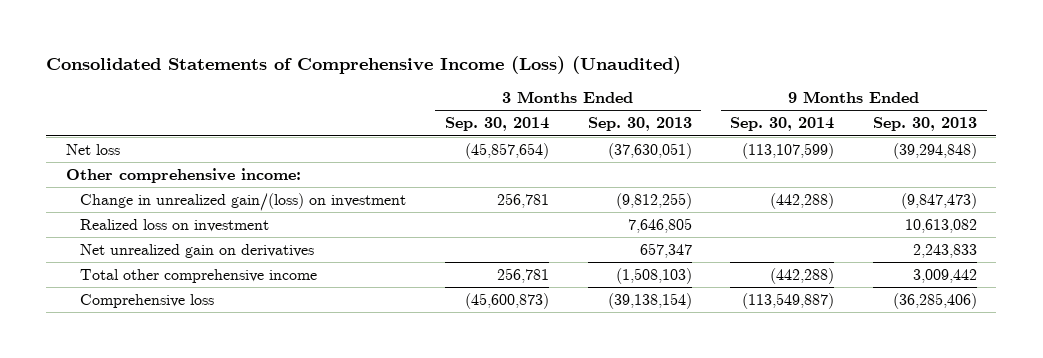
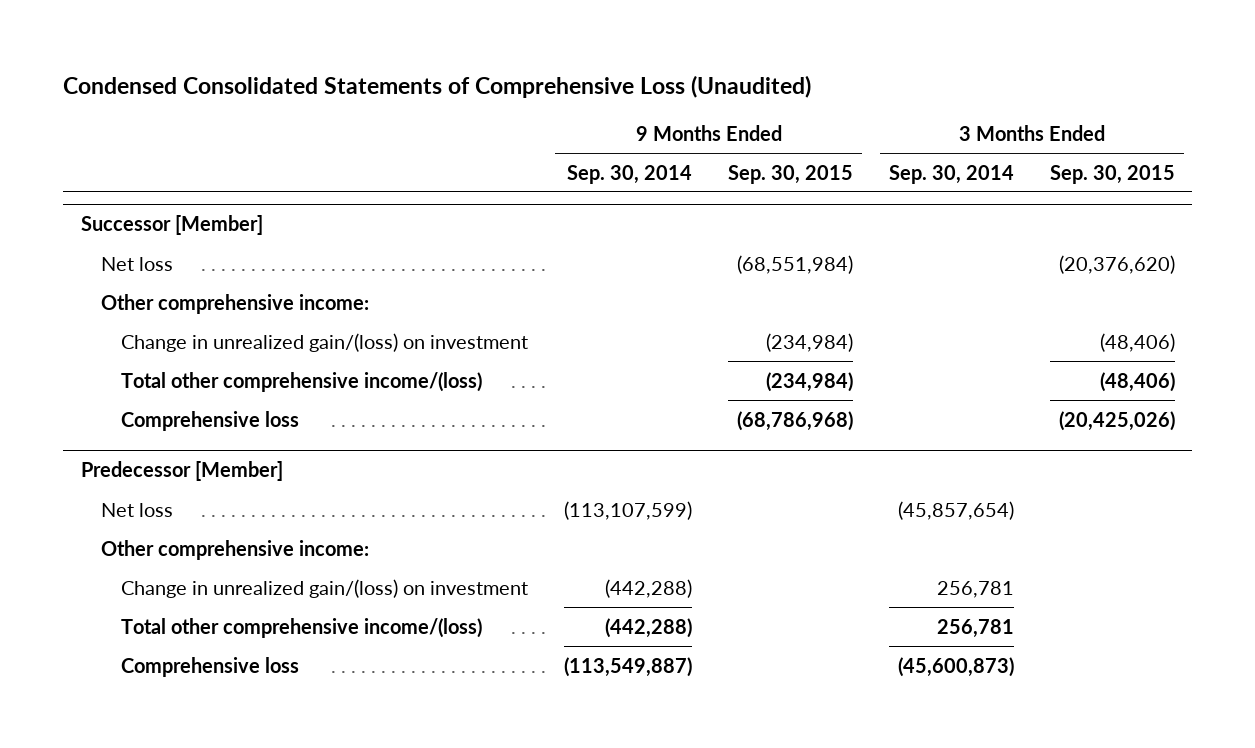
[46,56,682,75] Consolidated Statements of Comprehensive Income (Loss) (Unaudited) -> [62,74,811,98] Condensed Consolidated Statements of Comprehensive Loss (Unaudited)
[587,117,692,132] Sep. 30, 2013 -> none
[873,117,978,132] Sep. 30, 2013 -> none
none -> [728,164,854,184] Sep. 30, 2015
none -> [1049,164,1175,184] Sep. 30, 2015
none -> [80,215,263,236] Successor [Member]
none -> [100,256,173,271] Net loss
none -> [100,293,369,314] Other comprehensive income:
none -> [121,332,529,352] Change in unrealized gain/(loss) on investment
none -> [121,371,483,392] Total other comprehensive income/(loss)
none -> [121,410,300,431] Comprehensive loss
none -> [80,461,283,482] Predecessor [Member]
[80,218,270,232] Realized loss on investment -> none
[80,243,315,258] Net unrealized gain on derivatives -> none
[80,268,318,283] Total other comprehensive income -> [121,617,483,638] Total other comprehensive income/(loss)

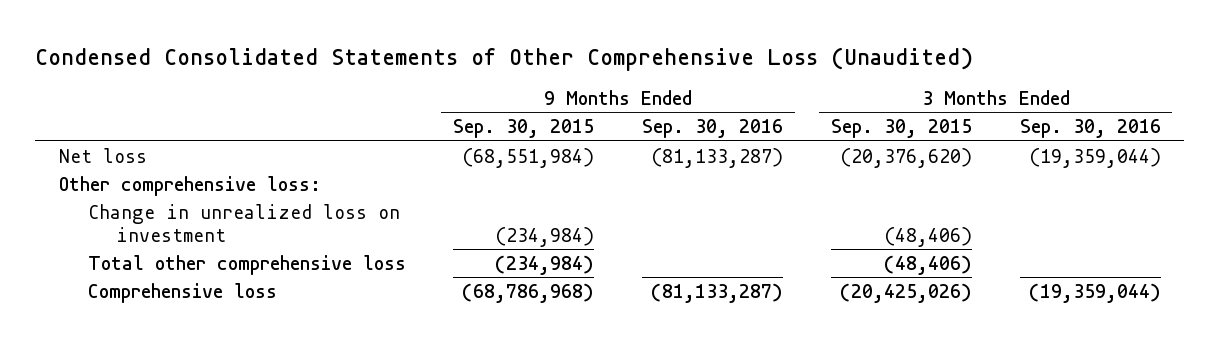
[62,74,811,98] Condensed Consolidated Statements of Comprehensive Loss (Unaudited) -> [35,47,974,72] Condensed Consolidated Statements of Other Comprehensive Loss (Unaudited)
[567,164,693,184] Sep. 30, 2014 -> none
[888,164,1014,184] Sep. 30, 2014 -> none
none -> [642,119,784,139] Sep. 30, 2016
none -> [1019,119,1161,139] Sep. 30, 2016
[80,215,263,236] Successor [Member] -> none
[100,293,369,314] Other comprehensive income: -> [59,175,322,196] Other comprehensive loss:
[121,332,529,352] Change in unrealized gain/(loss) on investment -> [87,203,400,242] Change in unrealized loss on investment
[121,371,483,392] Total other comprehensive income/(loss) -> [87,254,406,275] Total other comprehensive loss
[80,461,283,482] Predecessor [Member] -> none
[100,502,173,517] Net loss -> none
[100,539,369,560] Other comprehensive income: -> none
[121,578,529,598] Change in unrealized gain/(loss) on investment -> none
[121,617,483,638] Total other comprehensive income/(loss) -> none
[121,656,300,677] Comprehensive loss -> none

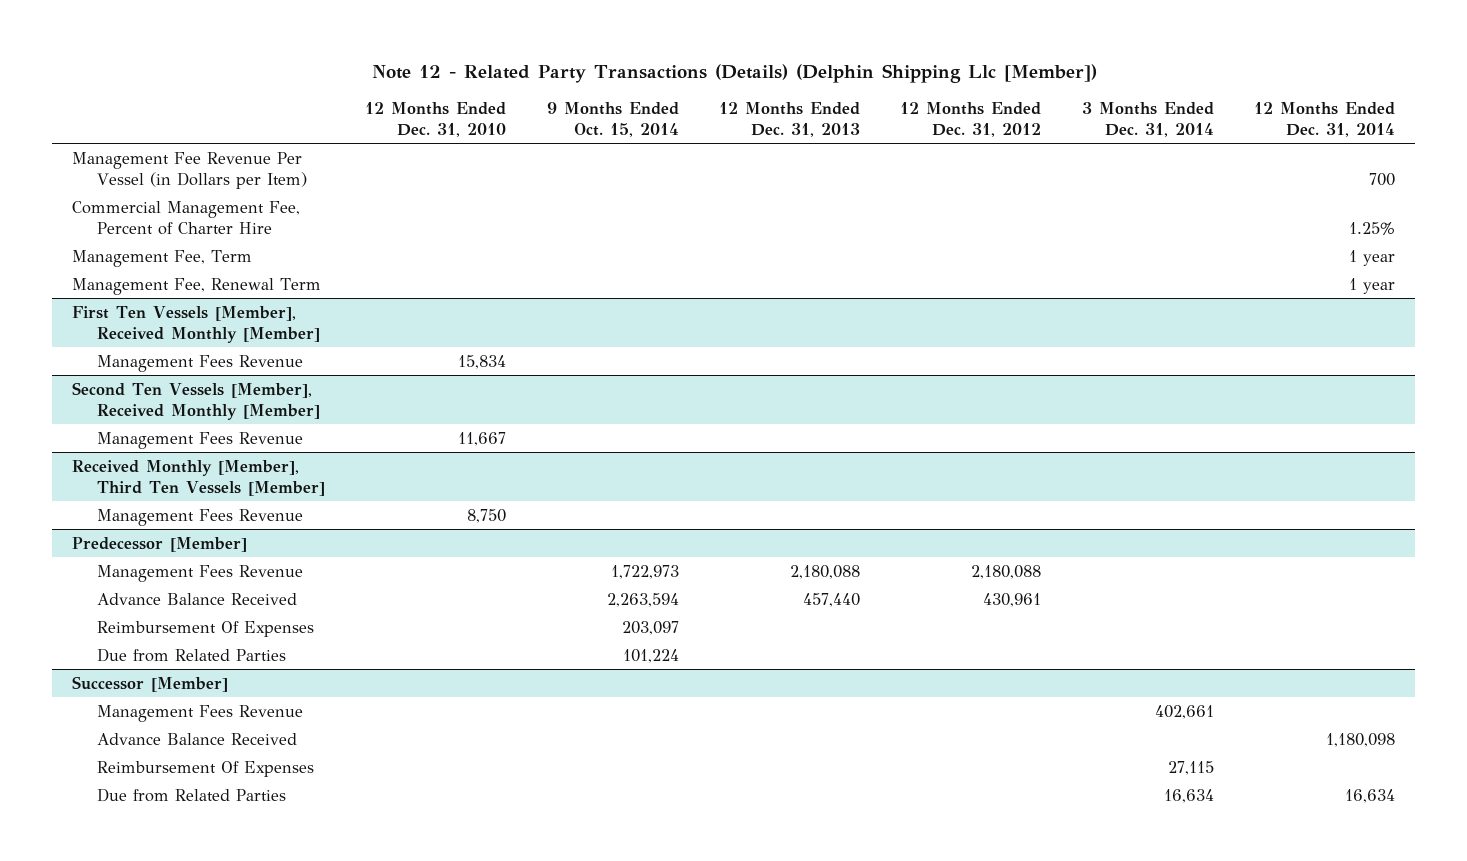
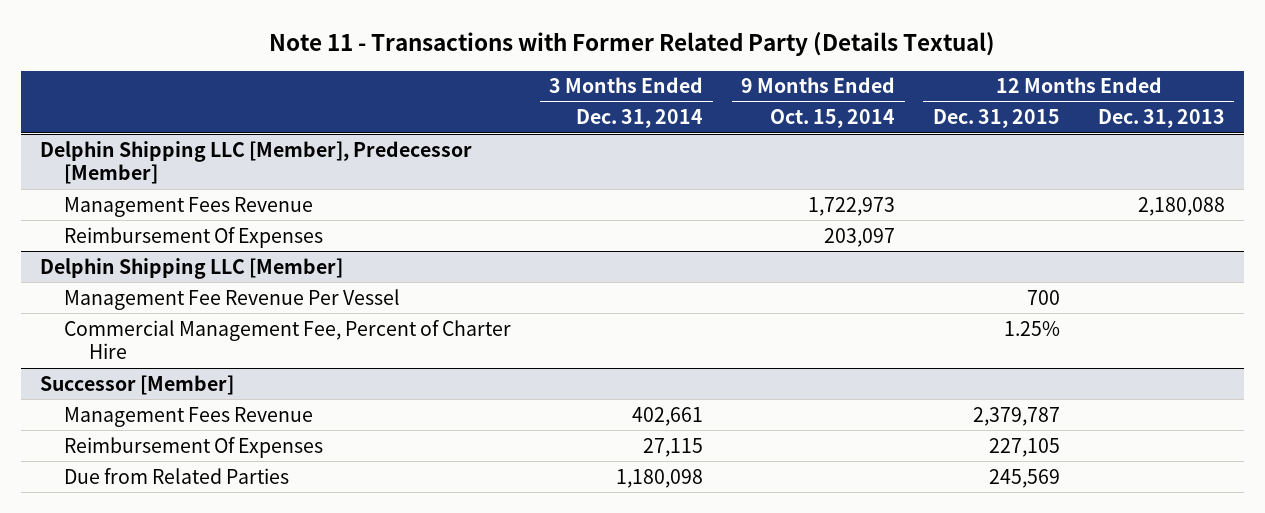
[371,63,1097,83] Note 12 - Related Party Transactions (Details) (Delphin Shipping Llc [Member]) -> [269,32,996,57] Note 11 - Transactions with Former Related Party (Details Textual)
[365,101,507,138] 12 Months Ended Dec. 31, 2010 -> none
[900,101,1042,138] 12 Months Ended Dec. 31, 2012 -> none
[1253,101,1395,138] 12 Months Ended Dec. 31, 2014 -> none
none -> [932,109,1060,129] Dec. 31, 2015
[72,151,308,189] Management Fee Revenue Per Vessel (in Dollars per Item) -> none
[72,200,301,235] Commercial Management Fee, Percent of Charter Hire -> none
[72,249,253,267] Management Fee, Term -> none
[72,277,322,295] Management Fee, Renewal Term -> none
[72,305,321,343] First Ten Vessels [Member], Received Monthly [Member] -> none
[97,354,304,372] Management Fees Revenue -> none
[72,381,321,420] Second Ten Vessels [Member], Received Monthly [Member] -> none
[97,431,304,449] Management Fees Revenue -> none
[72,459,326,496] Received Monthly [Member], Third Ten Vessels [Member] -> none
[97,508,304,526] Management Fees Revenue -> none
[72,536,248,552] Predecessor [Member] -> [39,140,472,185] Delphin Shipping LLC [Member], Predecessor [Member]
[97,592,298,605] Advance Balance Received -> none
[97,647,287,662] Due from Related Parties -> none
none -> [39,257,343,279] Delphin Shipping LLC [Member]
none -> [64,288,401,310] Management Fee Revenue Per Vessel
none -> [64,319,512,360] Commercial Management Fee, Percent of Charter Hire
[97,732,298,745] Advance Balance Received -> none
[1163,788,1214,803] 16,634 -> [616,468,704,488] 1,180,098

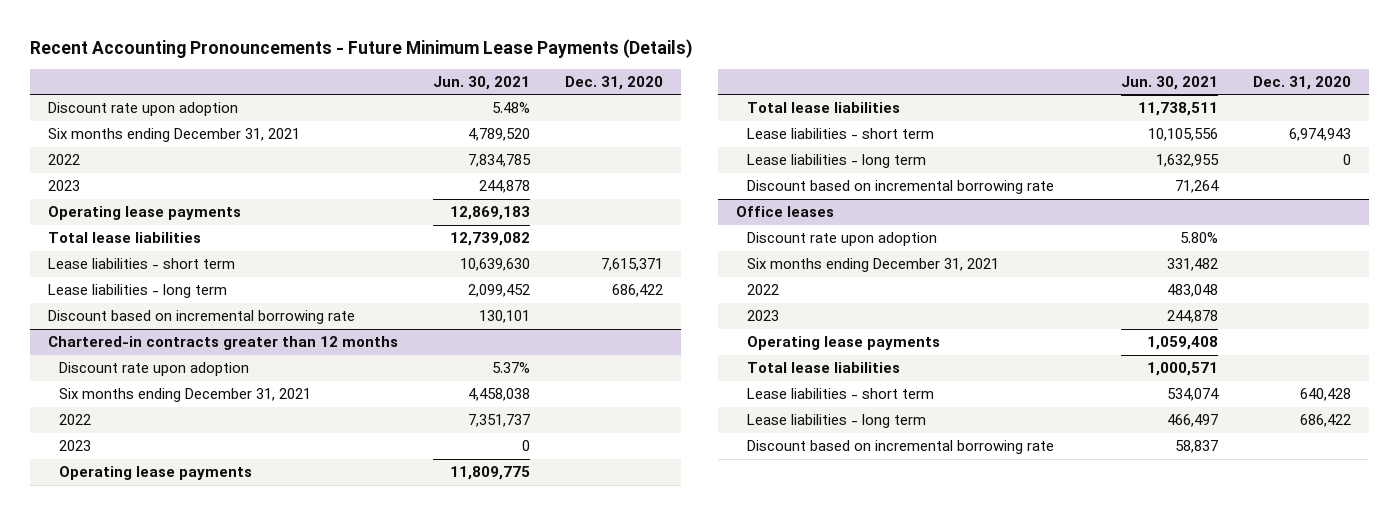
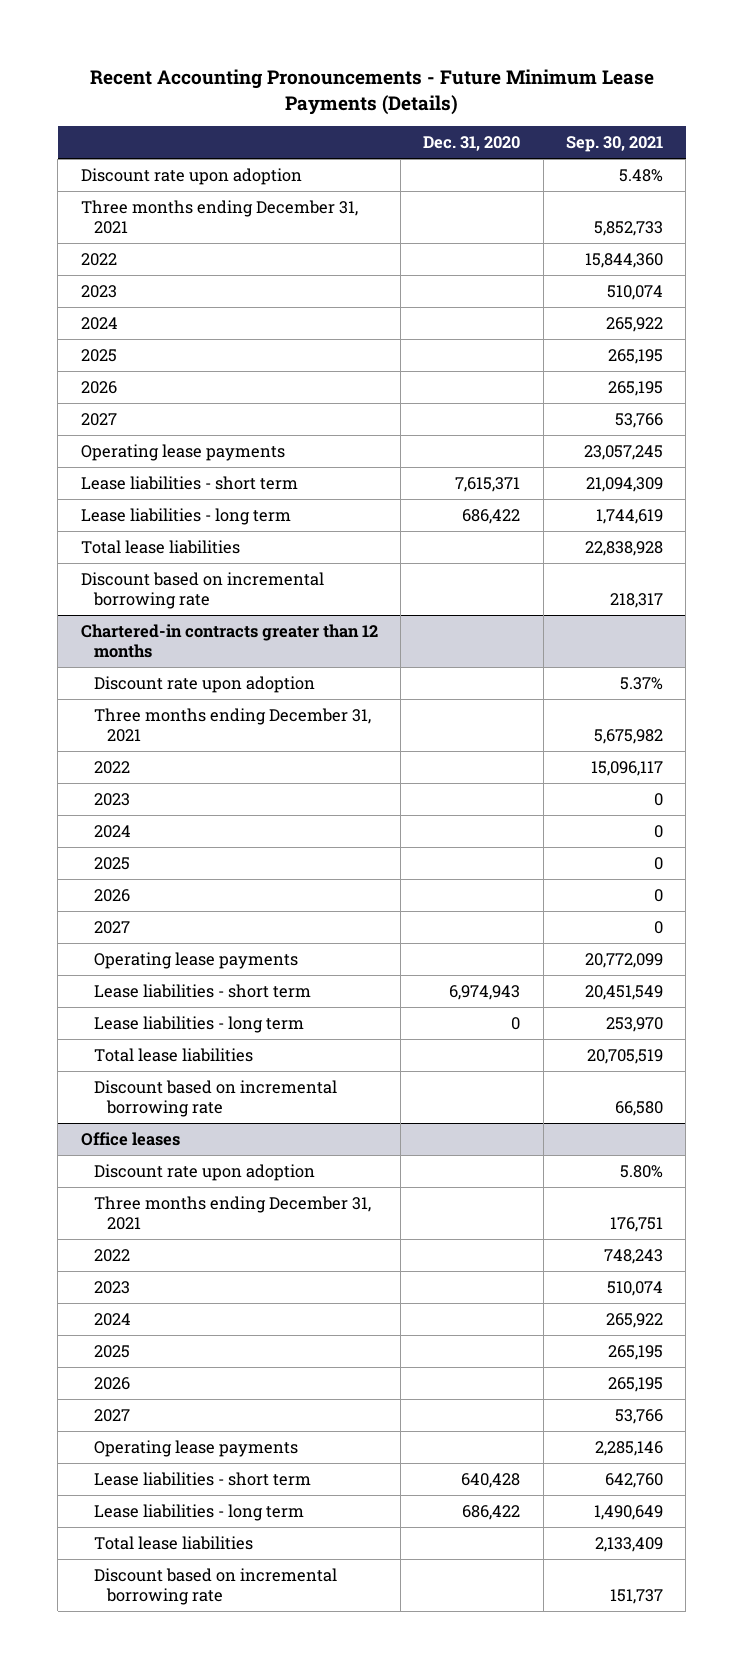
[432,75,530,90] Jun. 30, 2021 -> none
none -> [565,136,663,153] Sep. 30, 2021
[47,128,300,143] Six months ending December 31, 2021 -> [80,199,358,235] Three months ending December 31, 2021
none -> [80,316,118,330] 2024
none -> [80,348,117,362] 2025
none -> [80,380,117,394] 2026
none -> [80,412,117,426] 2027
[47,232,201,244] Total lease liabilities -> [80,539,240,554] Total lease liabilities
[59,388,312,403] Six months ending December 31, 2021 -> [93,707,371,743] Three months ending December 31, 2021
none -> [93,824,131,838] 2024
none -> [93,856,130,870] 2025
none -> [93,888,130,902] 2026
none -> [93,920,130,934] 2027
[747,102,901,114] Total lease liabilities -> [93,1047,253,1062] Total lease liabilities
[747,258,1000,273] Six months ending December 31, 2021 -> [93,1195,371,1231] Three months ending December 31, 2021
none -> [93,1312,131,1326] 2024
none -> [93,1344,130,1358] 2025
none -> [93,1376,130,1390] 2026
none -> [93,1408,130,1422] 2027
[747,362,901,374] Total lease liabilities -> [93,1535,253,1550] Total lease liabilities

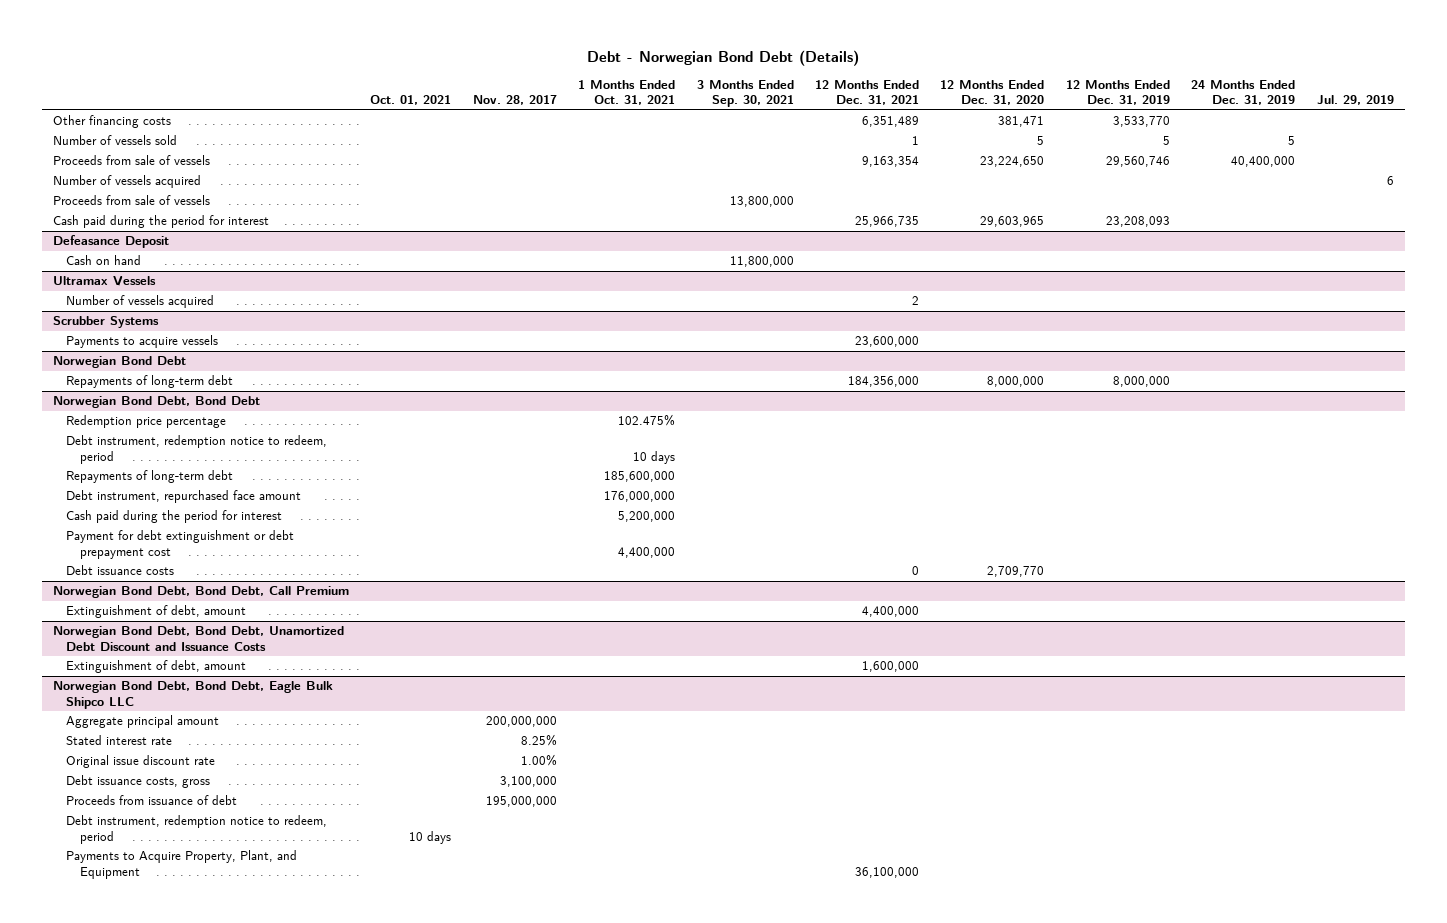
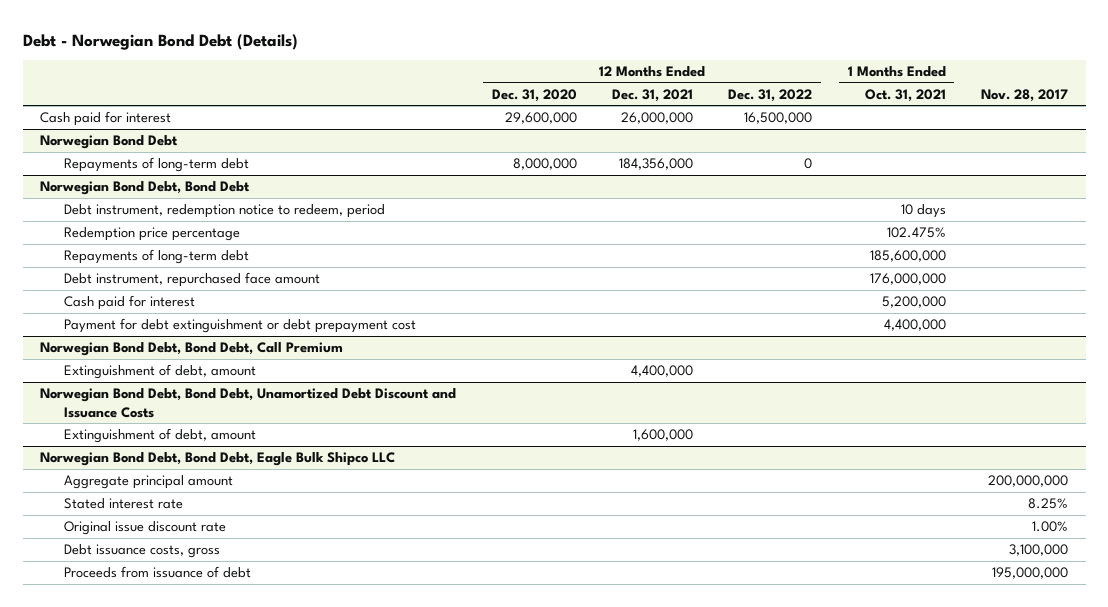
[370,95,452,106] Oct. 01, 2021 -> none
[696,79,794,108] 3 Months Ended Sep. 30, 2021 -> none
[1065,79,1170,106] 12 Months Ended Dec. 31, 2019 -> none
[1191,79,1296,106] 24 Months Ended Dec. 31, 2019 -> none
[1316,95,1394,106] Jul. 29, 2019 -> none
none -> [728,89,813,103] Dec. 31, 2022
[52,115,171,129] Other financing costs -> none
[52,135,177,146] Number of vessels sold -> none
[52,155,210,166] Proceeds from sale of vessels -> none
[52,175,201,189] Number of vessels acquired -> none
[52,195,210,206] Proceeds from sale of vessels -> none
[52,235,169,249] Defeasance Deposit -> none
[66,255,142,266] Cash on hand -> none
[52,276,156,287] Ultramax Vessels -> none
[66,295,215,309] Number of vessels acquired -> none
[52,316,159,329] Scrubber Systems -> none
[66,335,219,349] Payments to acquire vessels -> none
[52,215,269,229] Cash paid during the period for interest -> [40,111,172,127] Cash paid for interest
[855,216,920,228] 25,966,735 -> [620,112,693,125] 26,000,000
[980,216,1045,228] 29,603,965 -> [504,112,577,125] 29,600,000
[66,415,227,429] Redemption price percentage -> [63,227,240,242] Redemption price percentage
[66,510,283,524] Cash paid during the period for interest -> [63,295,195,311] Cash paid for interest
[66,565,175,576] Debt issuance costs -> none
[66,815,328,844] Debt instrument, redemption notice to redeem, period -> none
[66,850,298,879] Payments to Acquire Property, Plant, and Equipment -> none

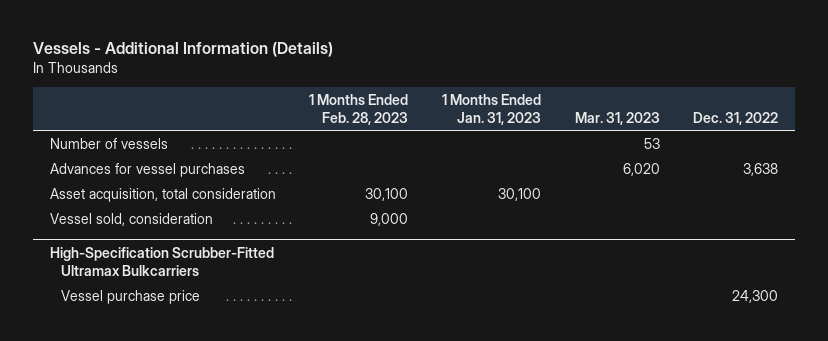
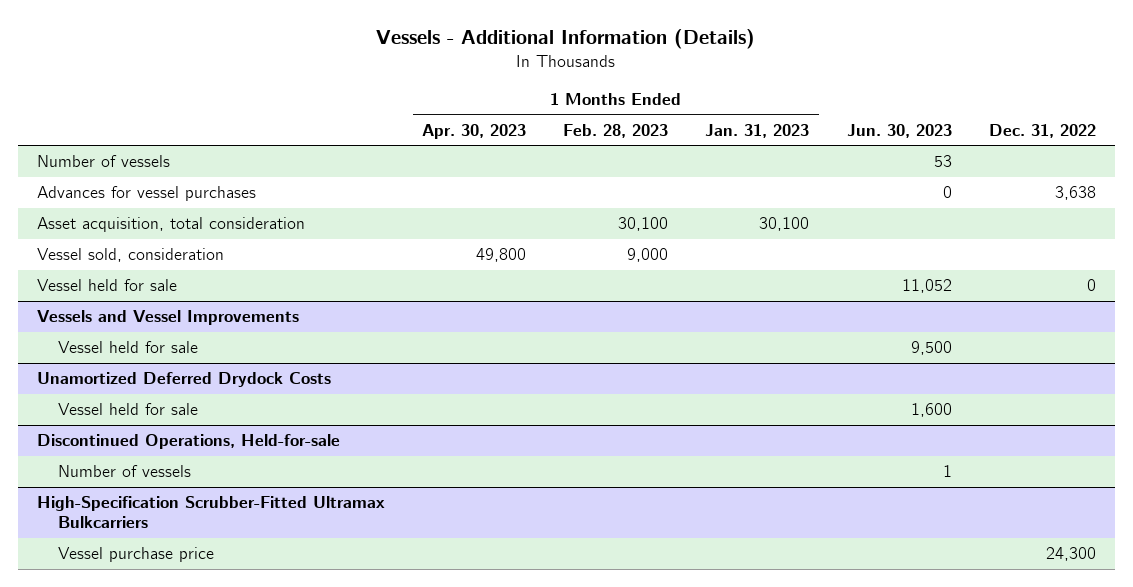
[574,111,660,125] Mar. 31, 2023 -> none
none -> [422,123,527,139] Apr. 30, 2023
none -> [846,123,952,138] Jun. 30, 2023
none -> [36,279,177,292] Vessel held for sale
none -> [36,310,299,326] Vessels and Vessel Improvements
none -> [57,341,198,354] Vessel held for sale
none -> [36,372,331,388] Unamortized Deferred Drydock Costs
none -> [57,403,198,416] Vessel held for sale
none -> [36,434,340,450] Discontinued Operations, Held-for-sale
none -> [57,465,191,478] Number of vessels

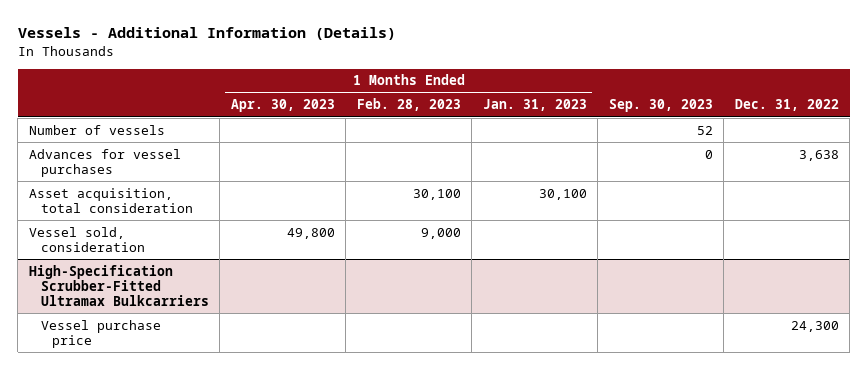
[846,123,952,138] Jun. 30, 2023 -> none
none -> [608,99,713,113] Sep. 30, 2023
[36,279,177,292] Vessel held for sale -> none
[36,310,299,326] Vessels and Vessel Improvements -> none
[57,341,198,354] Vessel held for sale -> none
[36,372,331,388] Unamortized Deferred Drydock Costs -> none
[57,403,198,416] Vessel held for sale -> none
[36,434,340,450] Discontinued Operations, Held-for-sale -> none
[57,465,191,478] Number of vessels -> none

